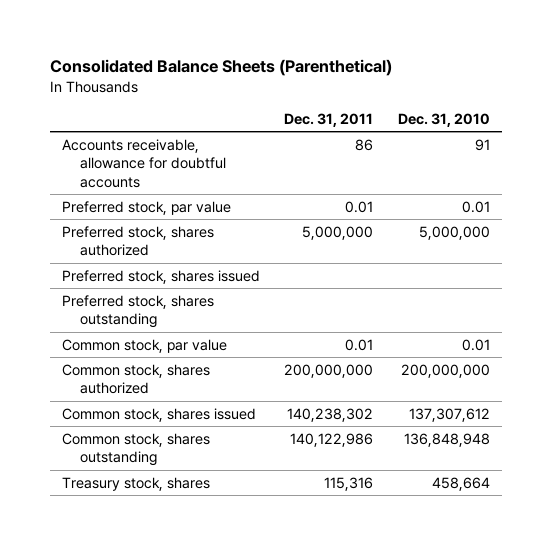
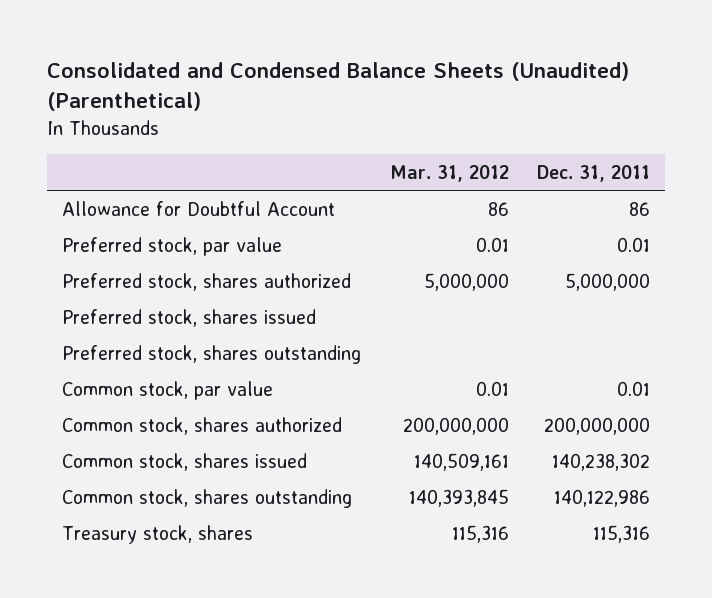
[49,59,392,77] Consolidated Balance Sheets (Parenthetical) -> [47,61,630,112] Consolidated and Condensed Balance Sheets (Unaudited) (Parenthetical)
[397,112,490,127] Dec. 31, 2010 -> none
none -> [389,165,509,183] Mar. 31, 2012
[61,138,227,188] Accounts receivable, allowance for doubtful accounts -> [61,200,335,216] Allowance for Doubtful Account

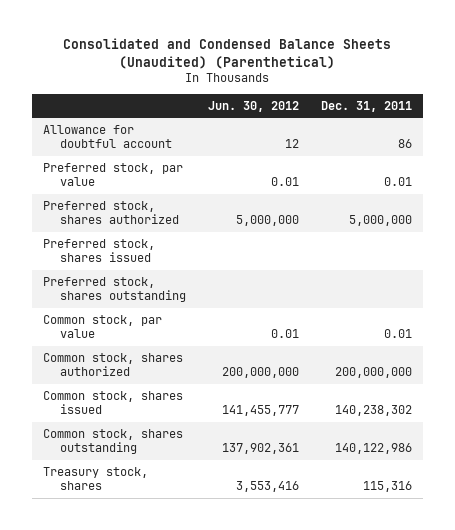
[389,165,509,183] Mar. 31, 2012 -> none
none -> [207,100,299,112] Jun. 30, 2012
[61,200,335,216] Allowance for Doubtful Account -> [42,124,172,149] Allowance for doubtful account

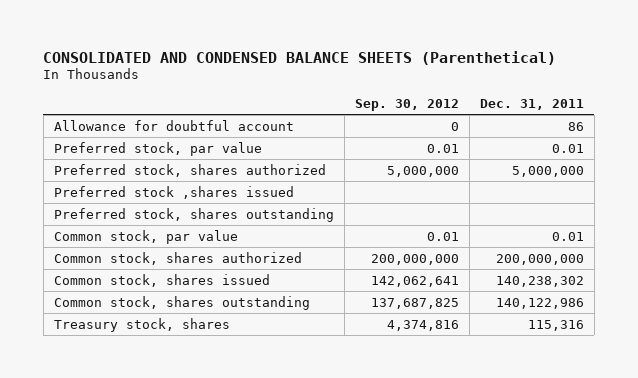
[63,38,392,69] Consolidated and Condensed Balance Sheets (Unaudited) (Parenthetical) -> [43,50,557,65] CONSOLIDATED AND CONDENSED BALANCE SHEETS (Parenthetical)
[207,100,299,112] Jun. 30, 2012 -> none
none -> [354,98,459,111] Sep. 30, 2012
[42,238,155,263] Preferred stock, shares issued -> [53,185,294,199] Preferred stock ,shares issued

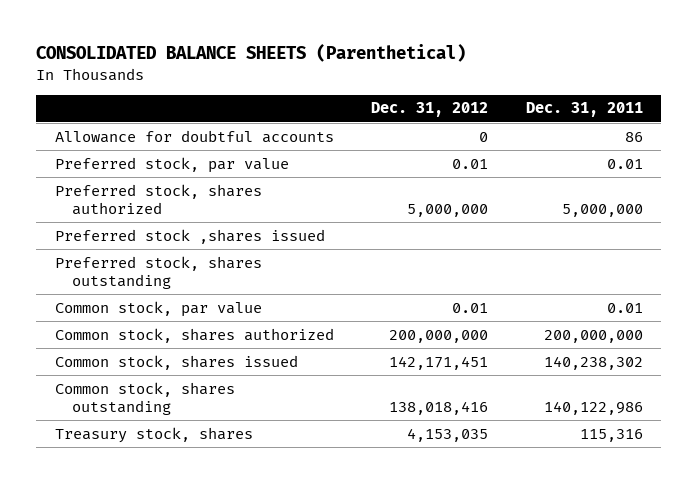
[43,50,557,65] CONSOLIDATED AND CONDENSED BALANCE SHEETS (Parenthetical) -> [36,44,467,63] CONSOLIDATED BALANCE SHEETS (Parenthetical)
[354,98,459,111] Sep. 30, 2012 -> none
none -> [371,102,489,118] Dec. 31, 2012
[53,119,294,131] Allowance for doubtful account -> [54,129,334,143] Allowance for doubtful accounts

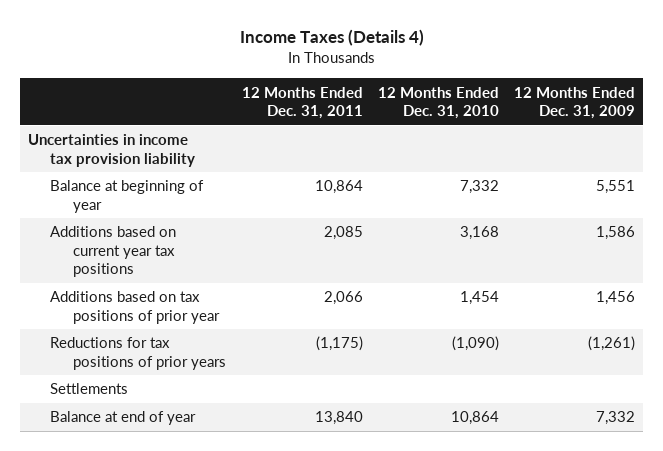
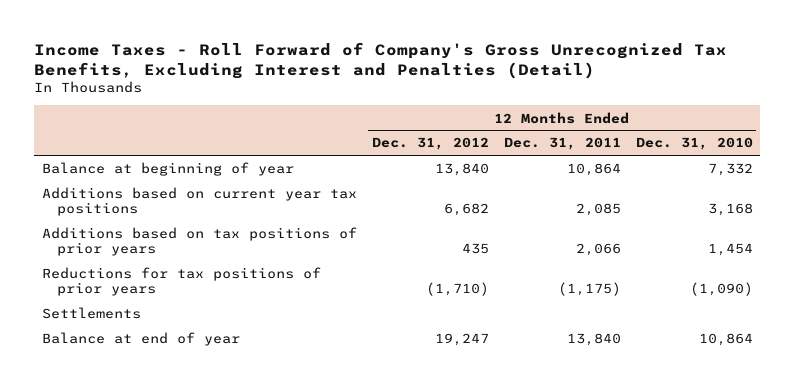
[239,29,424,47] Income Taxes (Details 4) -> [34,41,728,79] Income Taxes - Roll Forward of Company's Gross Unrecognized Tax Benefits, Excluding Interest and Penalties (Detail)
[514,86,636,120] 12 Months Ended Dec. 31, 2009 -> none
none -> [371,137,489,151] Dec. 31, 2012
[27,134,196,167] Uncertainties in income tax provision liability -> none
[50,291,221,324] Additions based on tax positions of prior year -> [41,227,357,257] Additions based on tax positions of prior years

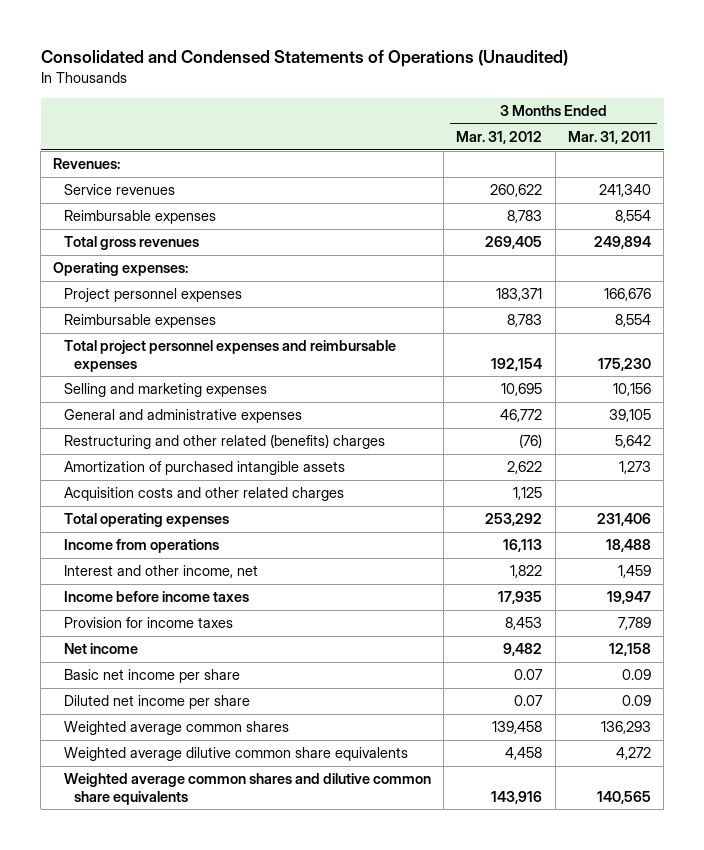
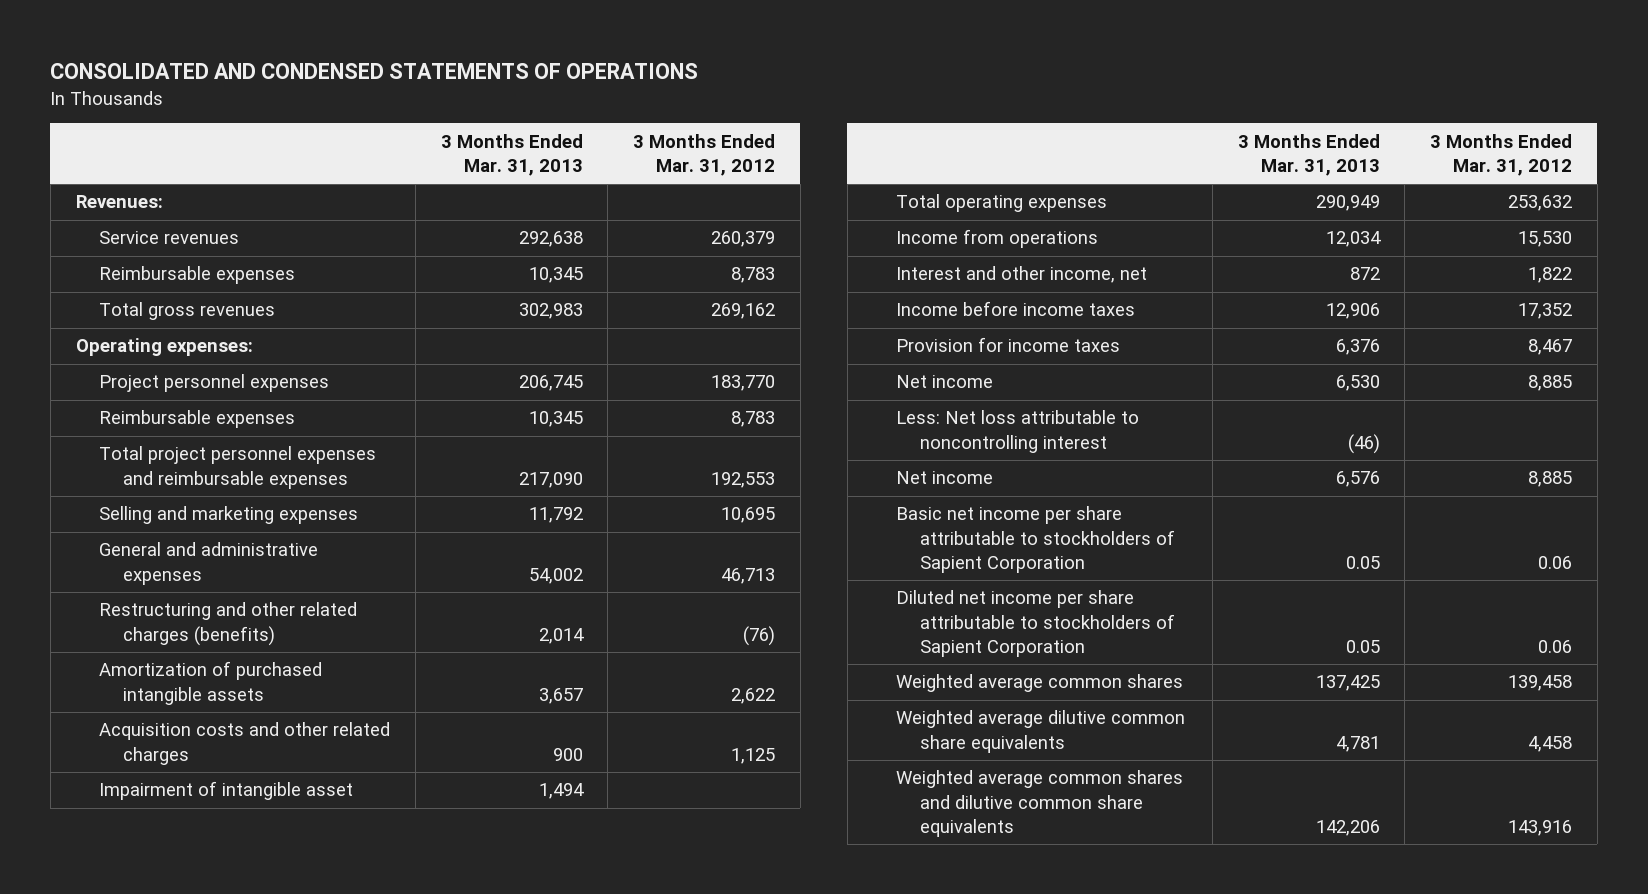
[40,50,568,68] Consolidated and Condensed Statements of Operations (Unaudited) -> [50,63,699,80] CONSOLIDATED AND CONDENSED STATEMENTS OF OPERATIONS
[568,131,652,145] Mar. 31, 2011 -> none
none -> [440,133,583,177] 3 Months Ended Mar. 31, 2013
[490,184,543,198] 260,622 -> [711,231,776,248] 260,379
[485,236,543,250] 269,405 -> [711,303,776,320] 269,162
[496,288,543,302] 183,371 -> [711,375,776,392] 183,770
[491,357,543,371] 192,154 -> [711,471,776,488] 192,553
[500,409,543,423] 46,772 -> [721,567,776,584] 46,713
[63,434,385,450] Restructuring and other related (benefits) charges -> [99,602,358,646] Restructuring and other related charges (benefits)
none -> [99,781,354,801] Impairment of intangible asset
[485,513,543,527] 253,292 -> [1508,195,1573,212] 253,632
[503,539,543,553] 16,113 -> [1518,231,1573,248] 15,530
[498,591,543,605] 17,935 -> [1518,303,1573,320] 17,352
[505,617,543,631] 8,453 -> [1528,339,1573,356] 8,467
[503,643,543,657] 9,482 -> [1528,375,1573,392] 8,885
none -> [896,410,1140,453] Less: Net loss attributable to noncontrolling interest
none -> [896,471,994,485] Net income
[63,669,240,684] Basic net income per share -> [896,506,1175,573] Basic net income per share attributable to stockholders of Sapient Corporation
[514,669,544,681] 0.07 -> [1538,555,1573,569] 0.06
[63,695,250,710] Diluted net income per share -> [896,590,1175,657] Diluted net income per share attributable to stockholders of Sapient Corporation
[514,695,544,707] 0.07 -> [1538,639,1573,653] 0.06

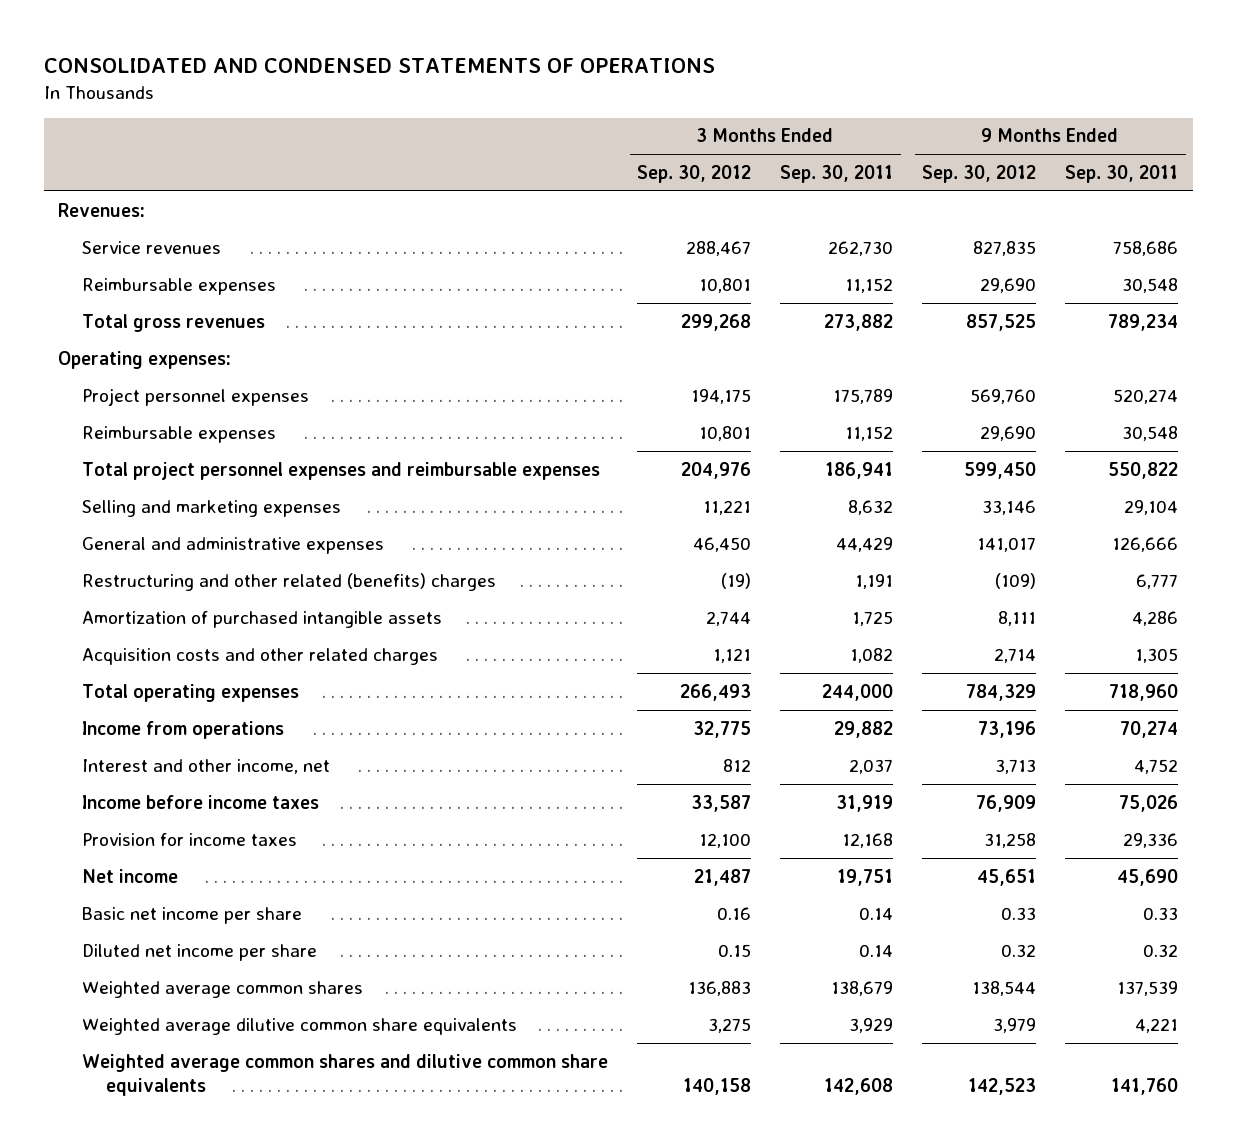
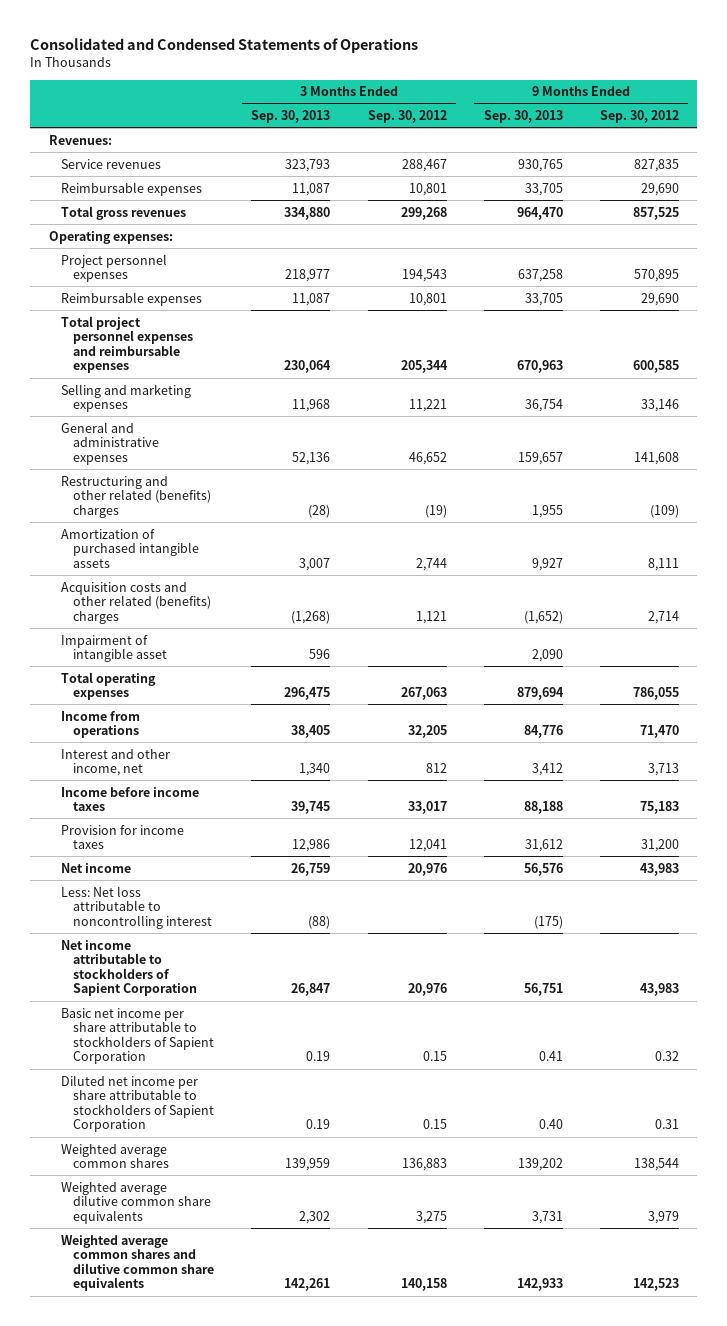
[43,58,715,74] CONSOLIDATED AND CONDENSED STATEMENTS OF OPERATIONS -> [30,37,419,53] Consolidated and Condensed Statements of Operations
[780,165,894,184] Sep. 30, 2011 -> none
[1065,165,1179,184] Sep. 30, 2011 -> none
none -> [251,109,331,123] Sep. 30, 2013
none -> [483,109,563,123] Sep. 30, 2013
[691,388,752,404] 194,175 -> [401,269,447,283] 194,543
[970,388,1037,404] 569,760 -> [633,269,679,283] 570,895
[681,461,752,479] 204,976 -> [400,360,448,374] 205,344
[964,461,1037,479] 599,450 -> [632,360,679,374] 600,585
[693,536,752,552] 46,450 -> [408,451,447,465] 46,652
[977,536,1037,552] 141,017 -> [633,451,679,465] 141,608
[82,647,439,665] Acquisition costs and other related charges -> [60,581,212,624] Acquisition costs and other related (benefits) charges
none -> [60,634,168,663] Impairment of intangible asset
[680,683,752,701] 266,493 -> [400,687,447,701] 267,063
[966,683,1037,701] 784,329 -> [632,687,679,701] 786,055
[693,720,752,738] 32,775 -> [407,725,447,739] 32,205
[978,720,1037,738] 73,196 -> [639,725,679,739] 71,470
[691,794,752,812] 33,587 -> [407,801,447,815] 33,017
[976,794,1037,812] 76,909 -> [639,801,679,815] 75,183
[699,832,752,848] 12,100 -> [408,839,447,853] 12,041
[984,832,1037,848] 31,258 -> [640,839,679,853] 31,200
[694,868,752,886] 21,487 -> [407,862,447,876] 20,976
[977,868,1037,886] 45,651 -> [639,862,679,876] 43,983
none -> [60,885,213,929] Less: Net loss attributable to noncontrolling interest
none -> [60,939,198,997] Net income attributable to stockholders of Sapient Corporation
[82,906,303,924] Basic net income per share -> [60,1007,215,1065] Basic net income per share attributable to stockholders of Sapient Corporation
[717,906,752,920] 0.16 -> [422,1051,447,1062] 0.15
[1001,906,1037,920] 0.33 -> [654,1051,679,1062] 0.32
[82,943,318,961] Diluted net income per share -> [60,1074,215,1133] Diluted net income per share attributable to stockholders of Sapient Corporation
[1001,943,1037,957] 0.32 -> [654,1119,679,1130] 0.31

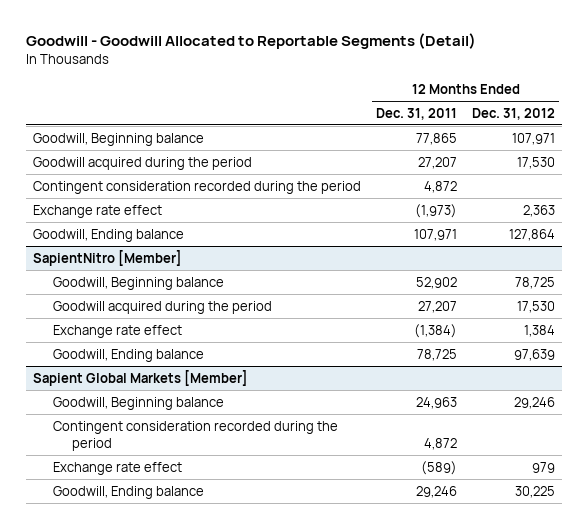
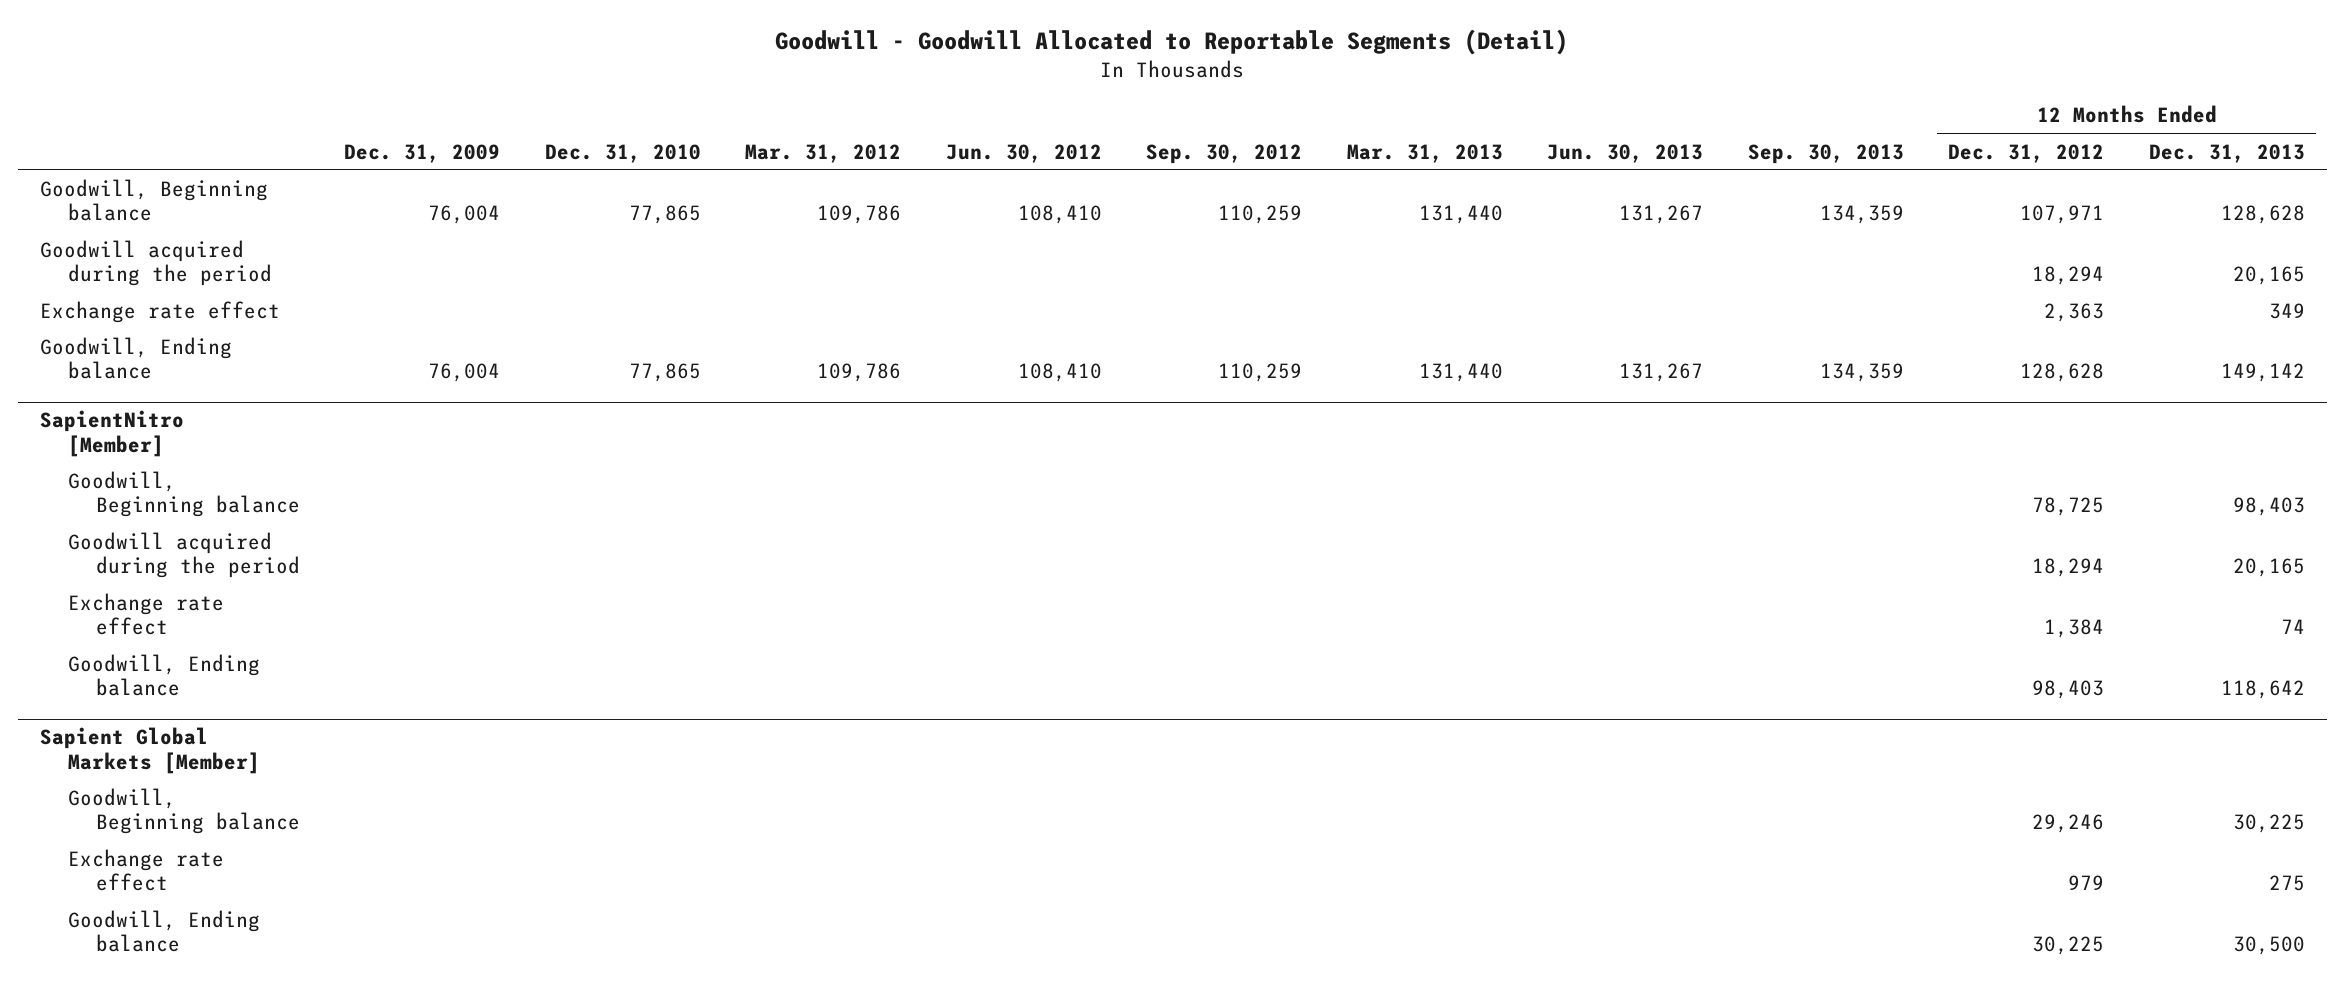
[376,107,458,120] Dec. 31, 2011 -> none
none -> [344,143,501,163] Dec. 31, 2009
none -> [544,143,701,163] Dec. 31, 2010
none -> [745,143,902,163] Mar. 31, 2012
none -> [945,143,1102,163] Jun. 30, 2012
none -> [1146,143,1303,164] Sep. 30, 2012
none -> [1346,143,1503,163] Mar. 31, 2013
none -> [1547,143,1704,163] Jun. 30, 2013
none -> [1747,143,1904,164] Sep. 30, 2013
none -> [2148,143,2305,163] Dec. 31, 2013
[33,180,362,194] Contingent consideration recorded during the period -> none
[516,156,555,169] 17,530 -> [2032,266,2105,286] 18,294
[508,228,555,241] 127,864 -> [2020,363,2105,383] 128,628
[516,300,555,313] 17,530 -> [2032,558,2105,578] 18,294
[513,348,555,361] 97,639 -> [2032,680,2105,700] 98,403
[52,420,338,451] Contingent consideration recorded during the period -> none

